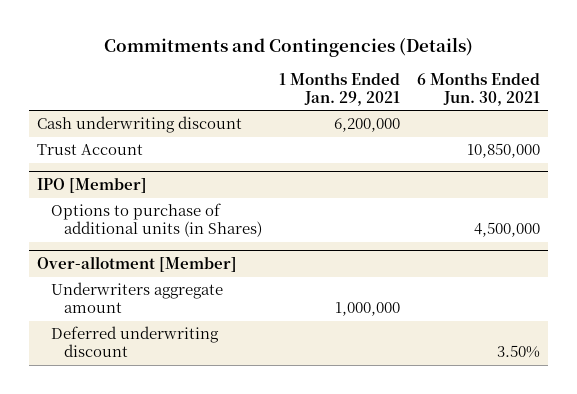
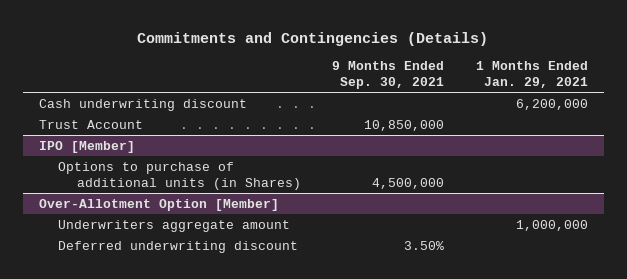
[416,72,540,106] 6 Months Ended Jun. 30, 2021 -> none
none -> [332,61,445,89] 9 Months Ended Sep. 30, 2021
[37,256,238,273] Over-allotment [Member] -> [38,198,279,211] Over-Allotment Option [Member]

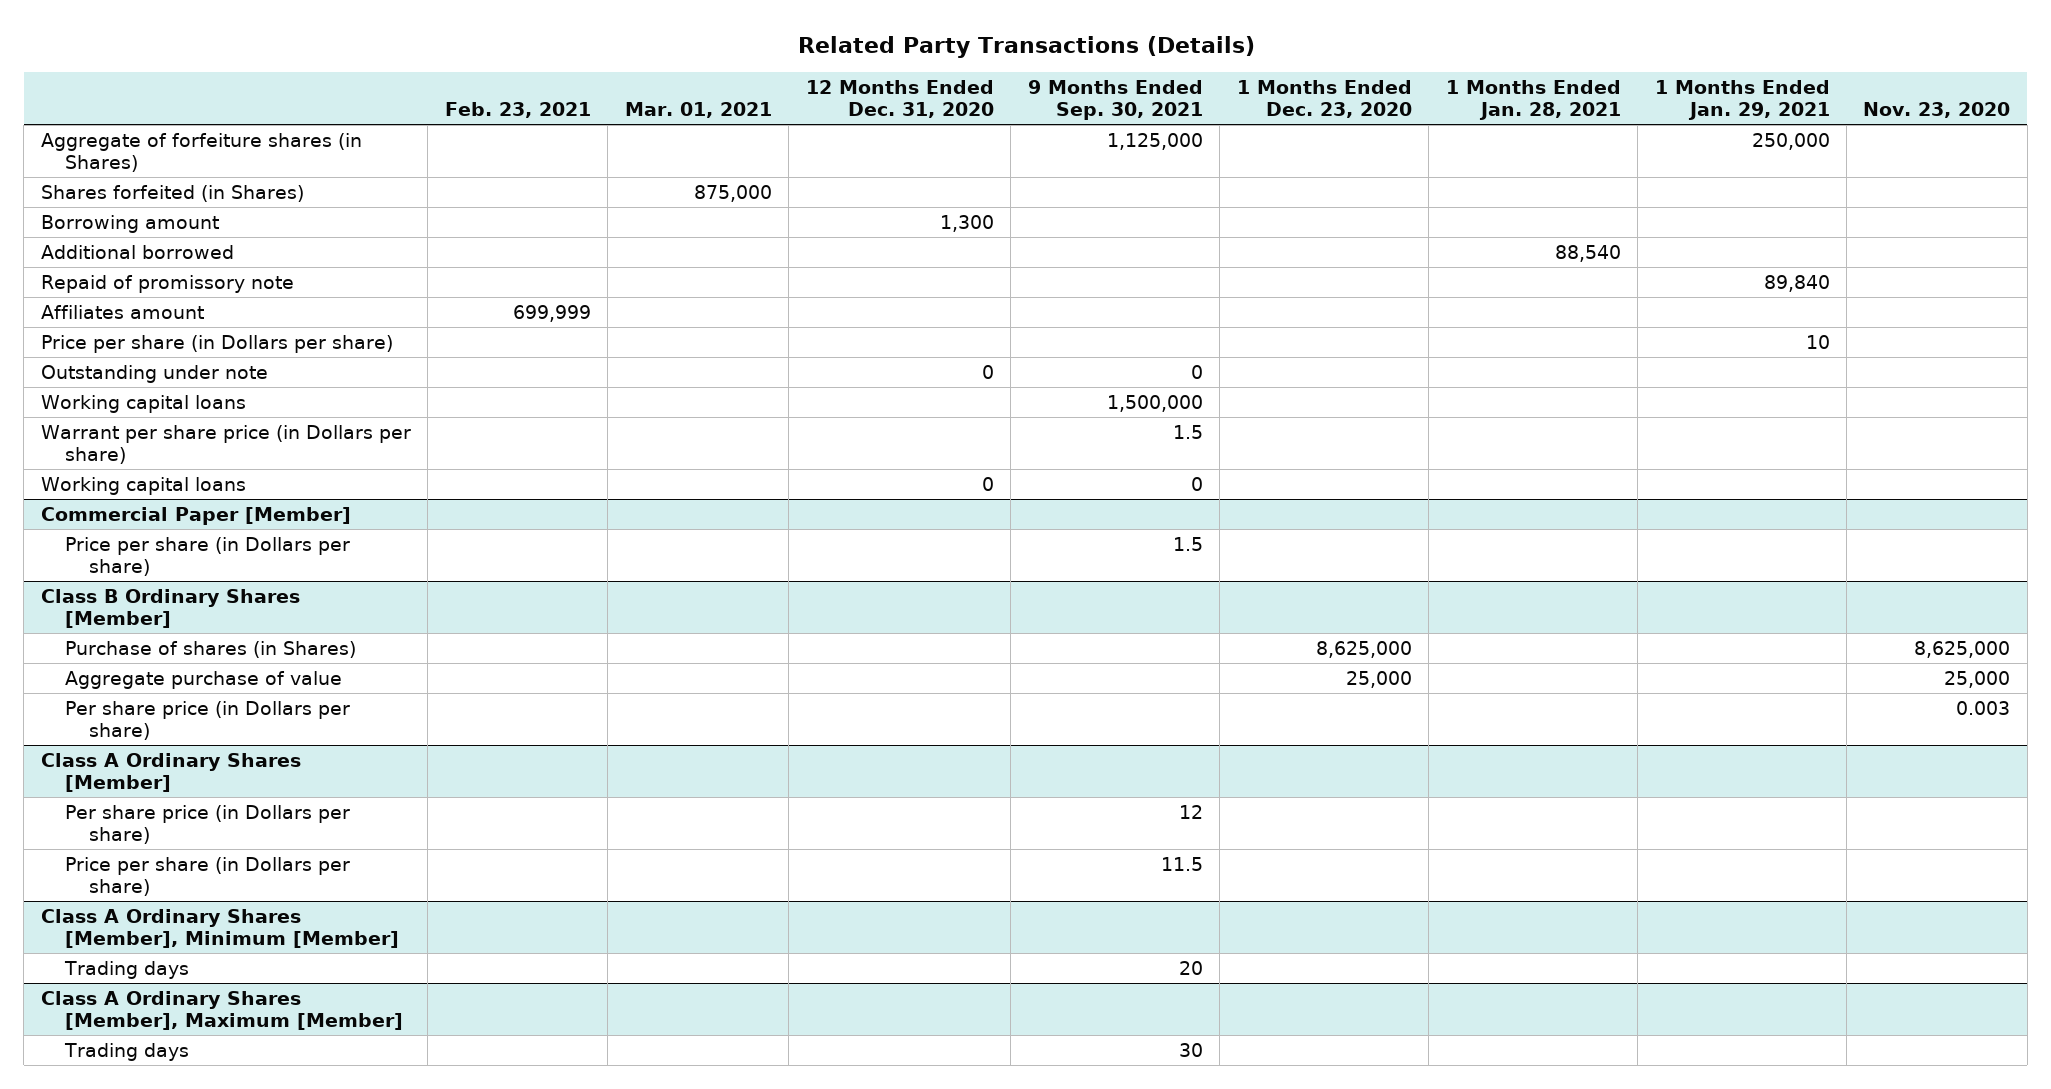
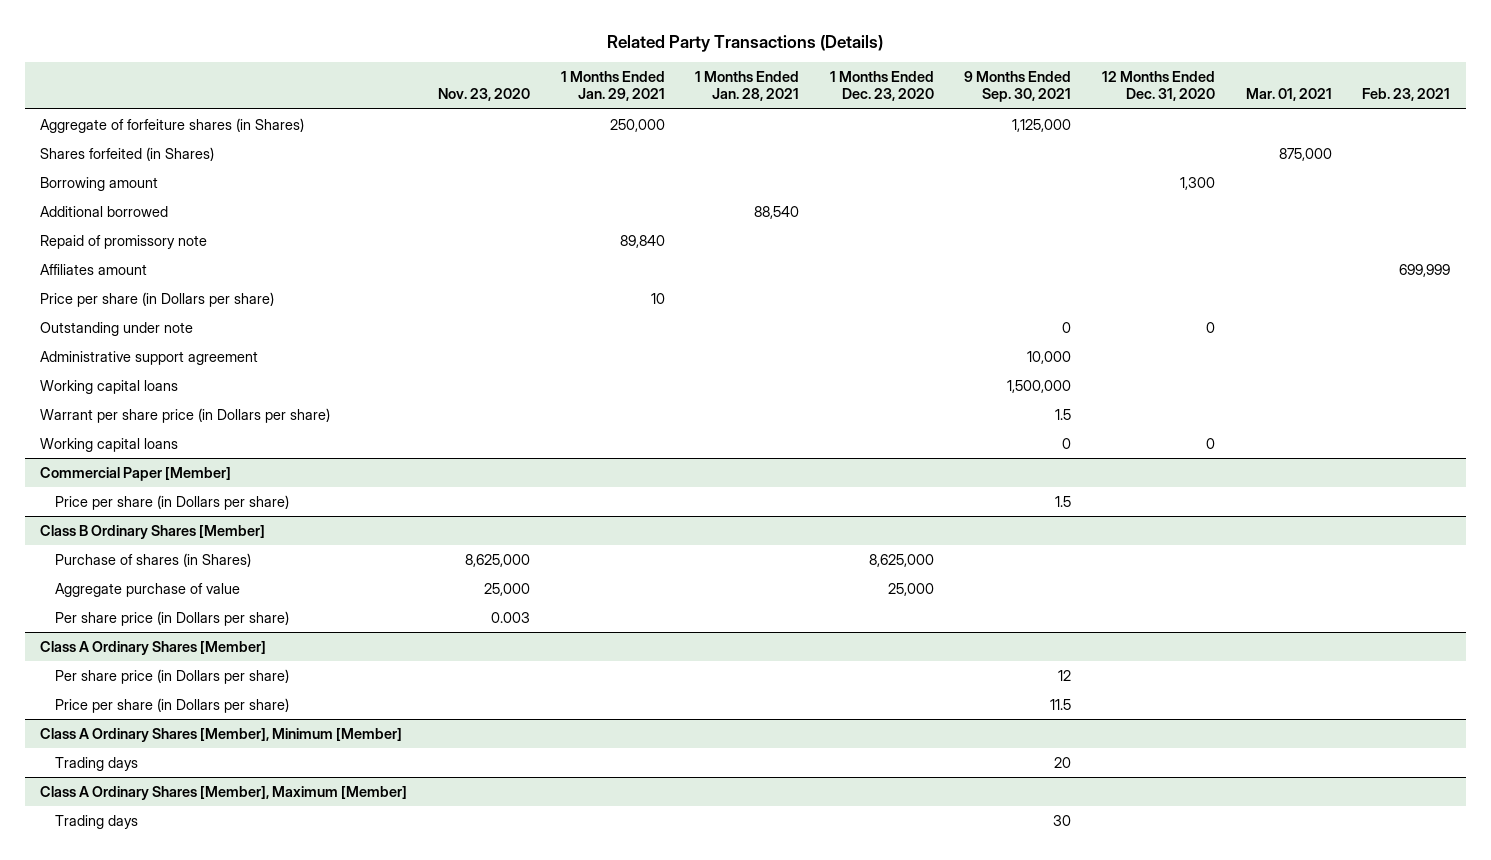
none -> [40,350,259,365] Administrative support agreement

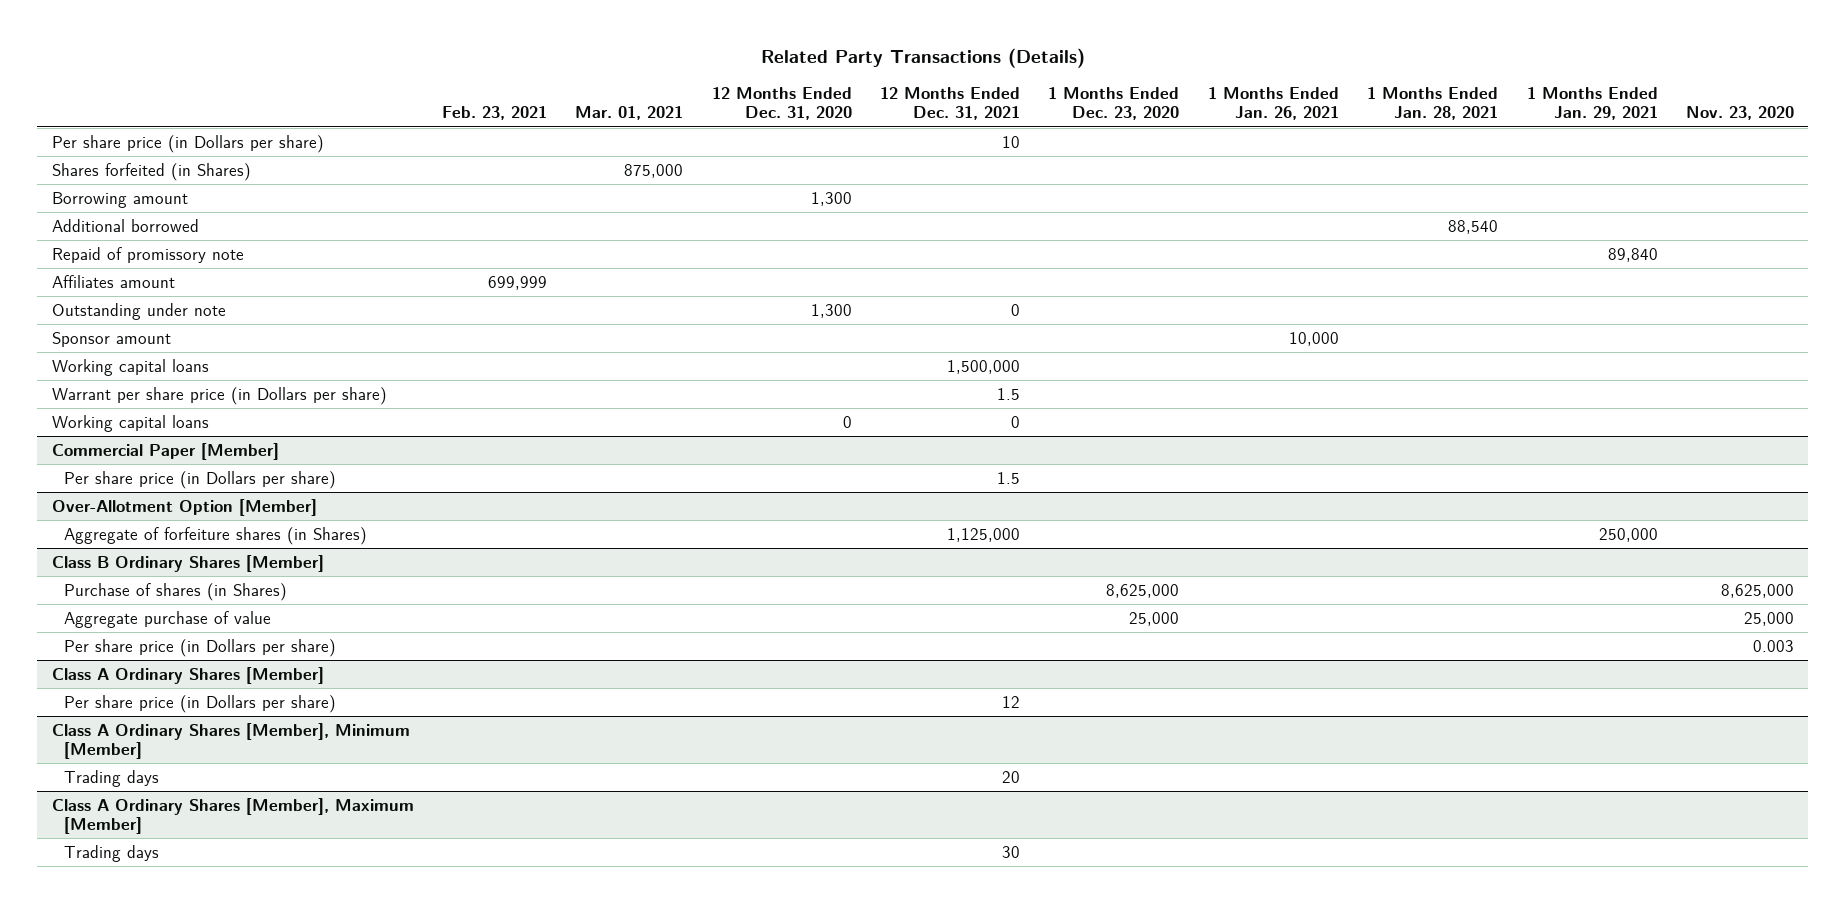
[964,71,1072,103] 9 Months Ended Sep. 30, 2021 -> none
none -> [880,86,1021,121] 12 Months Ended Dec. 31, 2021
none -> [1207,86,1339,121] 1 Months Ended Jan. 26, 2021
[40,117,305,133] Aggregate of forfeiture shares (in Shares) -> none
none -> [51,134,324,153] Per share price (in Dollars per share)
[40,291,275,307] Price per share (in Dollars per share) -> none
[40,350,259,365] Administrative support agreement -> none
[1206,321,1216,333] 0 -> [810,303,852,318] 1,300
none -> [51,331,171,347] Sponsor amount
[55,494,290,510] Price per share (in Dollars per share) -> [63,470,336,489] Per share price (in Dollars per share)
none -> [51,498,317,516] Over-Allotment Option [Member]
none -> [63,526,367,545] Aggregate of forfeiture shares (in Shares)
[55,697,290,713] Price per share (in Dollars per share) -> none

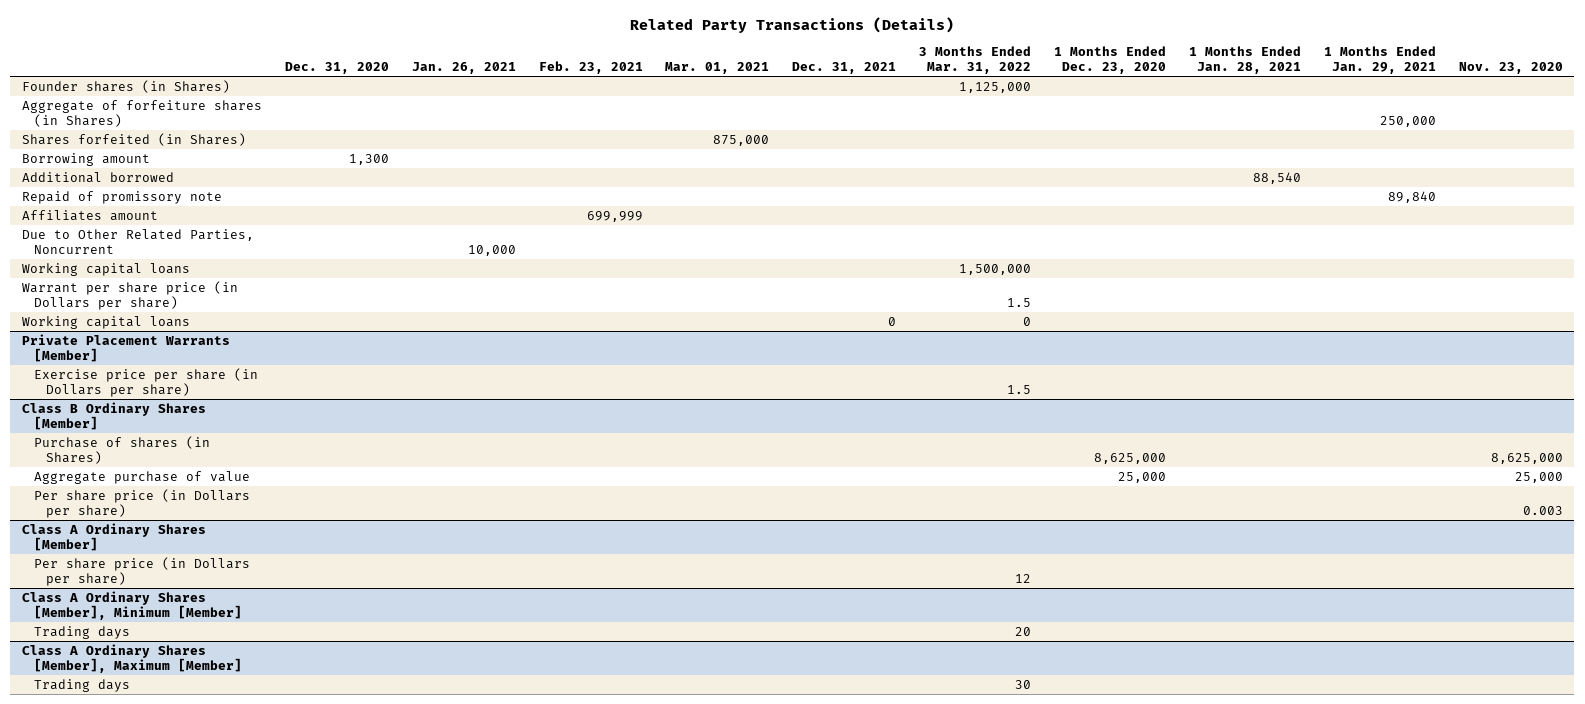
[711,86,852,121] 12 Months Ended Dec. 31, 2020 -> none
[880,86,1021,121] 12 Months Ended Dec. 31, 2021 -> none
[1207,86,1339,121] 1 Months Ended Jan. 26, 2021 -> none
none -> [284,62,389,75] Dec. 31, 2020
none -> [411,62,516,75] Jan. 26, 2021
none -> [792,62,897,75] Dec. 31, 2021
none -> [919,46,1032,75] 3 Months Ended Mar. 31, 2022
[51,134,324,153] Per share price (in Dollars per share) -> none
none -> [21,79,230,93] Founder shares (in Shares)
none -> [21,99,262,127] Aggregate of forfeiture shares (in Shares)
[51,302,226,320] Outstanding under note -> none
[51,331,171,347] Sponsor amount -> none
none -> [21,228,254,254] Due to Other Related Parties, Noncurrent
[51,442,279,460] Commercial Paper [Member] -> none
[63,470,336,489] Per share price (in Dollars per share) -> none
[51,498,317,516] Over-Allotment Option [Member] -> none
[63,526,367,545] Aggregate of forfeiture shares (in Shares) -> none
none -> [21,333,230,362] Private Placement Warrants [Member]
none -> [33,367,258,397] Exercise price per share (in Dollars per share)

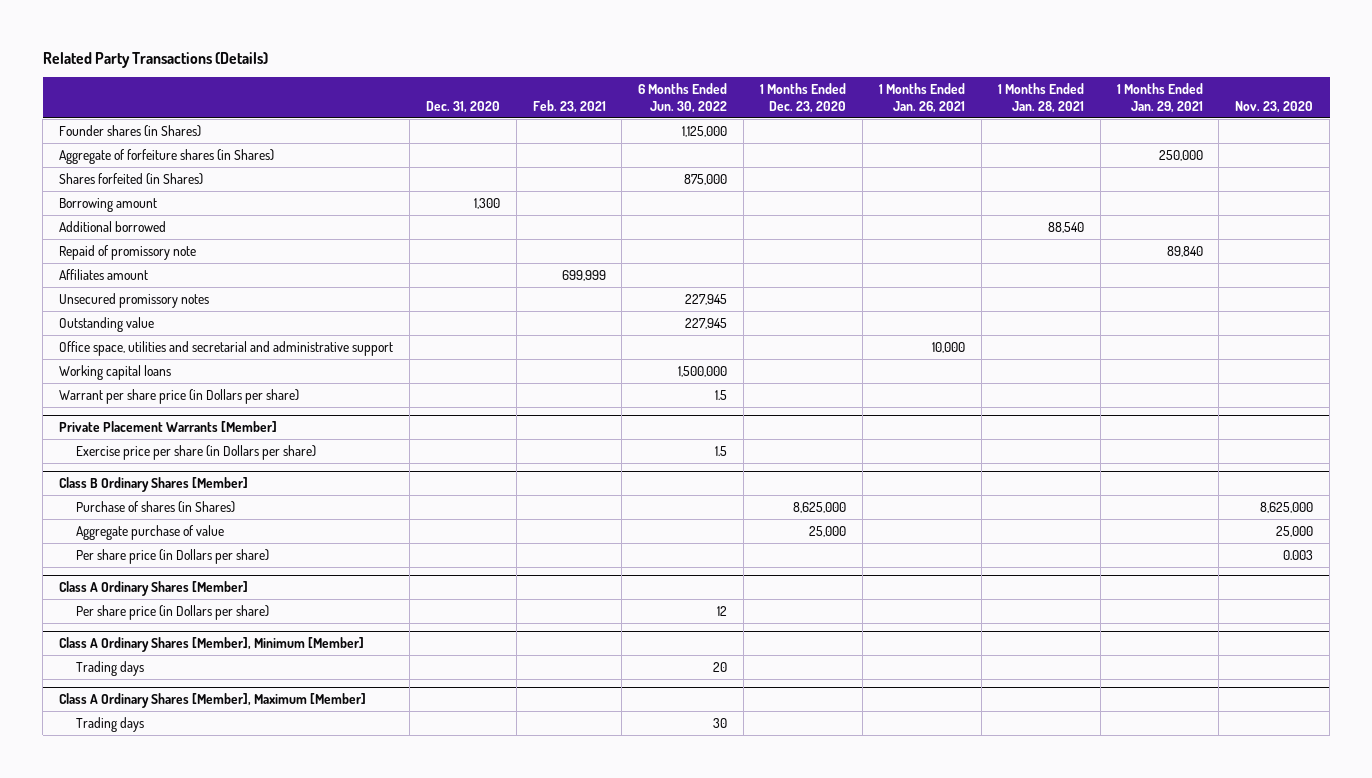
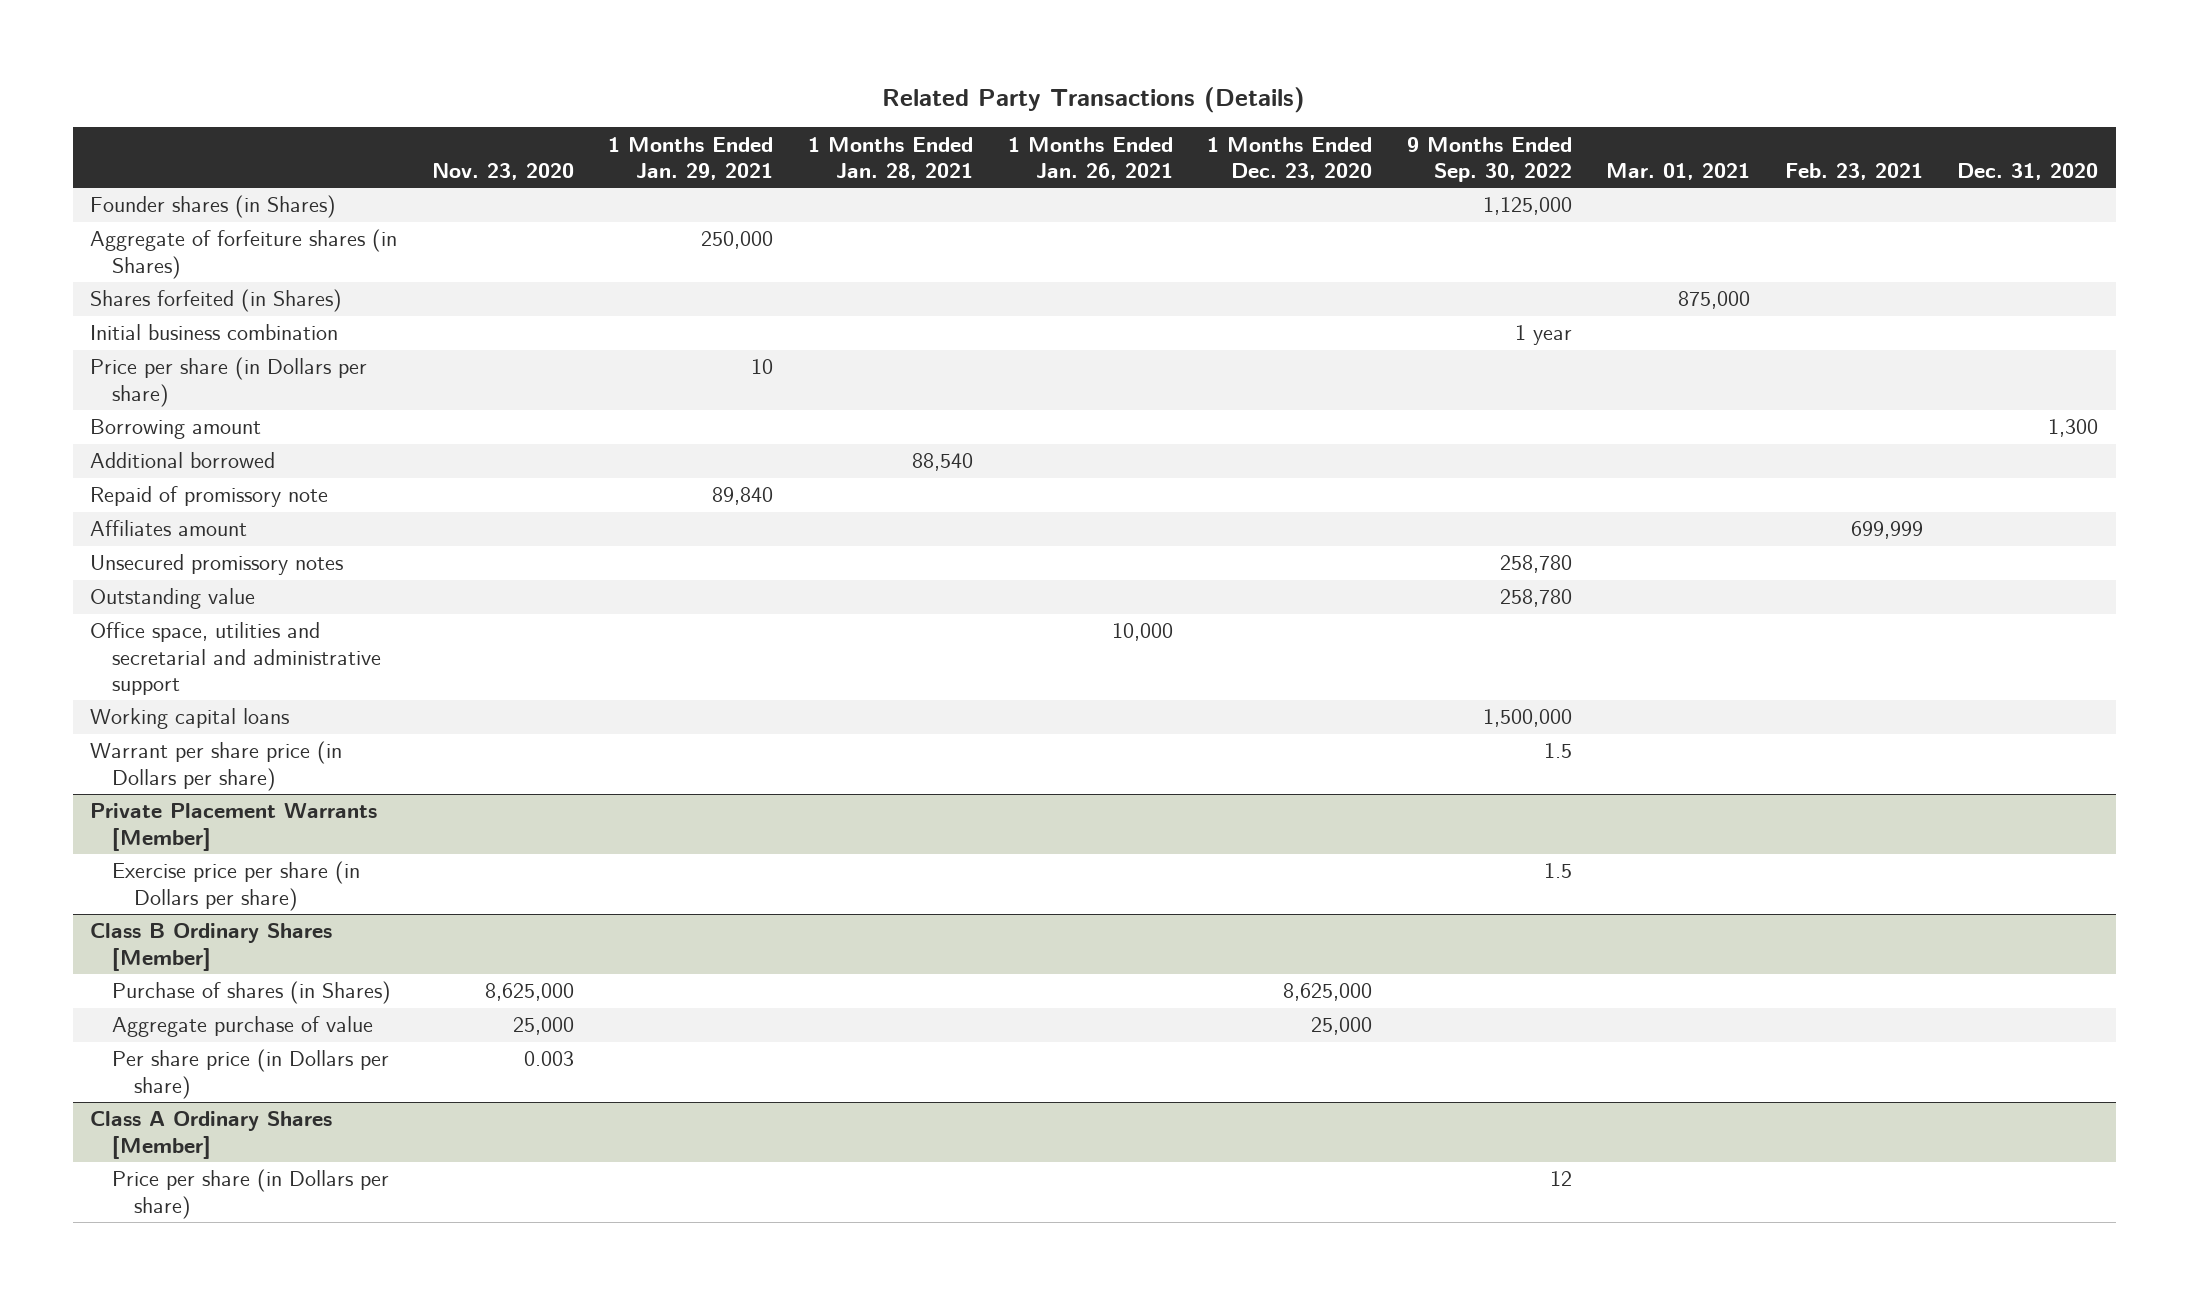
[638,83,728,113] 6 Months Ended Jun. 30, 2022 -> none
none -> [1406,136,1572,182] 9 Months Ended Sep. 30, 2022
none -> [1606,162,1751,180] Mar. 01, 2021
none -> [90,324,339,341] Initial business combination
none -> [90,357,368,407] Price per share (in Dollars per share)
[58,637,364,653] Class A Ordinary Shares [Member], Minimum [Member] -> none
[76,660,145,676] Trading days -> none
[58,693,366,709] Class A Ordinary Shares [Member], Maximum [Member] -> none
[76,716,145,732] Trading days -> none
[76,604,270,620] Per share price (in Dollars per share) -> [112,1169,390,1219] Price per share (in Dollars per share)

